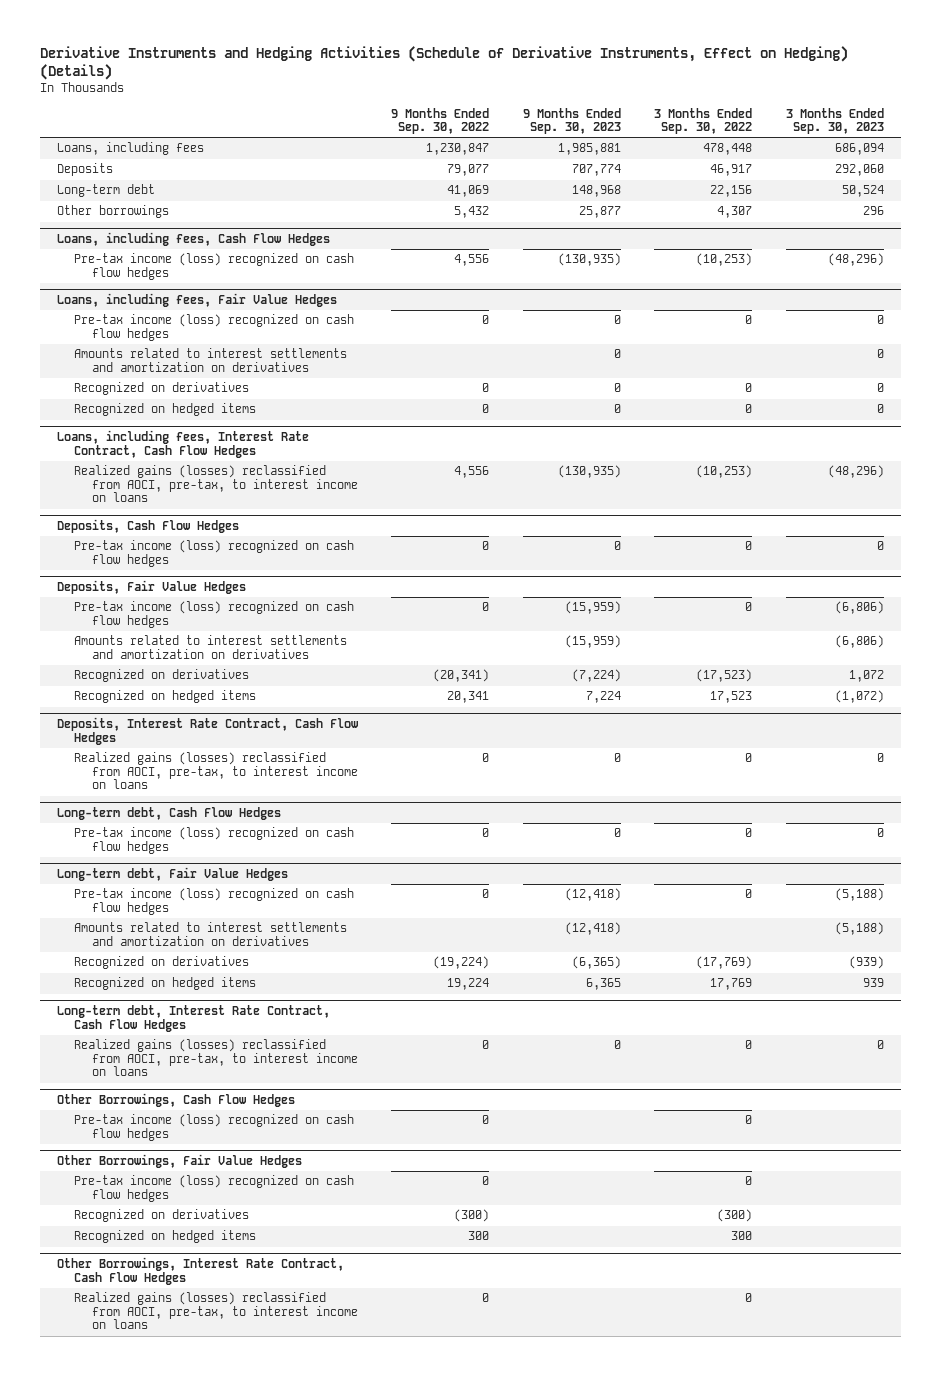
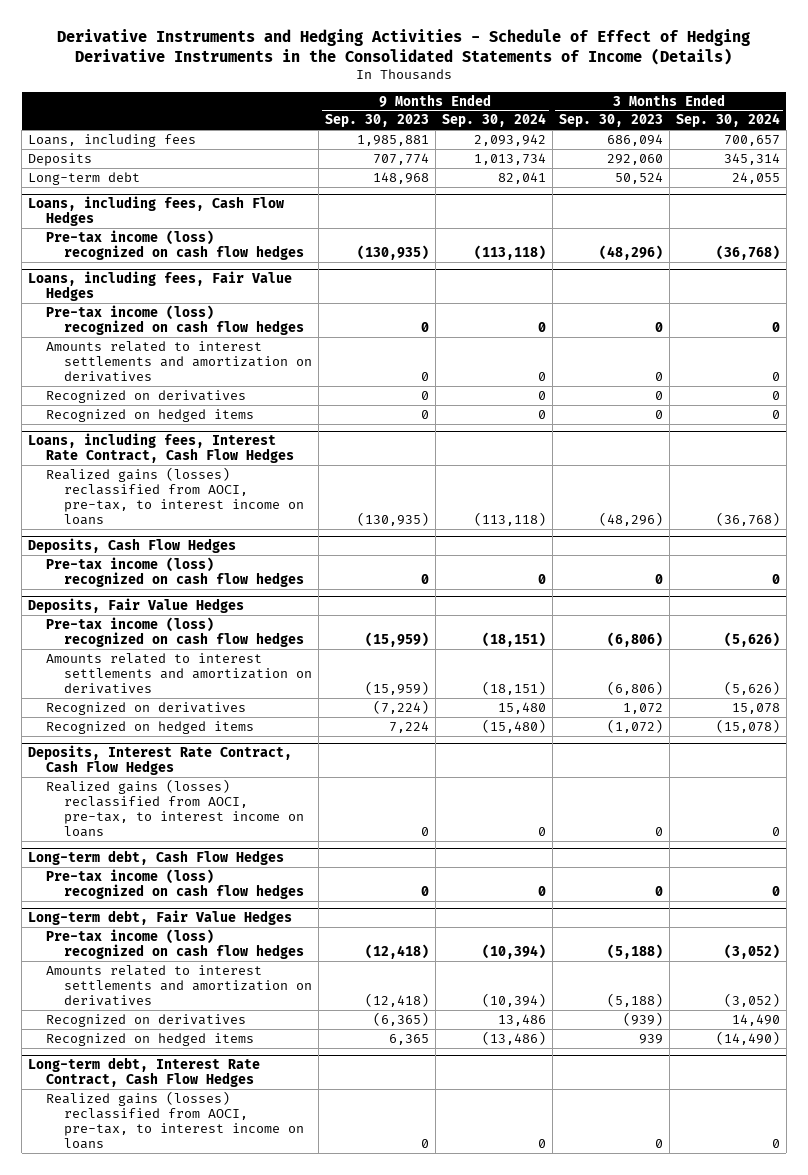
[39,45,848,80] Derivative Instruments and Hedging Activities (Schedule of Derivative Instruments, Effect on Hedging) (Details) -> [56,28,750,65] Derivative Instruments and Hedging Activities - Schedule of Effect of Hedging Derivative Instruments in the Consolidated Statements of Income (Details)
[391,107,490,135] 9 Months Ended Sep. 30, 2022 -> none
[654,107,753,135] 3 Months Ended Sep. 30, 2022 -> none
none -> [441,113,546,128] Sep. 30, 2024
none -> [675,113,780,128] Sep. 30, 2024
[56,205,169,219] Other borrowings -> none
[56,1093,295,1108] Other Borrowings, Cash Flow Hedges -> none
[74,1114,355,1141] Pre-tax income (loss) recognized on cash flow hedges -> none
[56,1154,302,1169] Other Borrowings, Fair Value Hedges -> none
[74,1175,355,1202] Pre-tax income (loss) recognized on cash flow hedges -> none
[74,1209,250,1223] Recognized on derivatives -> none
[74,1230,257,1244] Recognized on hedged items -> none
[56,1257,344,1285] Other Borrowings, Interest Rate Contract, Cash Flow Hedges -> none
[74,1292,358,1330] Realized gains (losses) reclassified from AOCI, pre-tax, to interest income on loans -> none

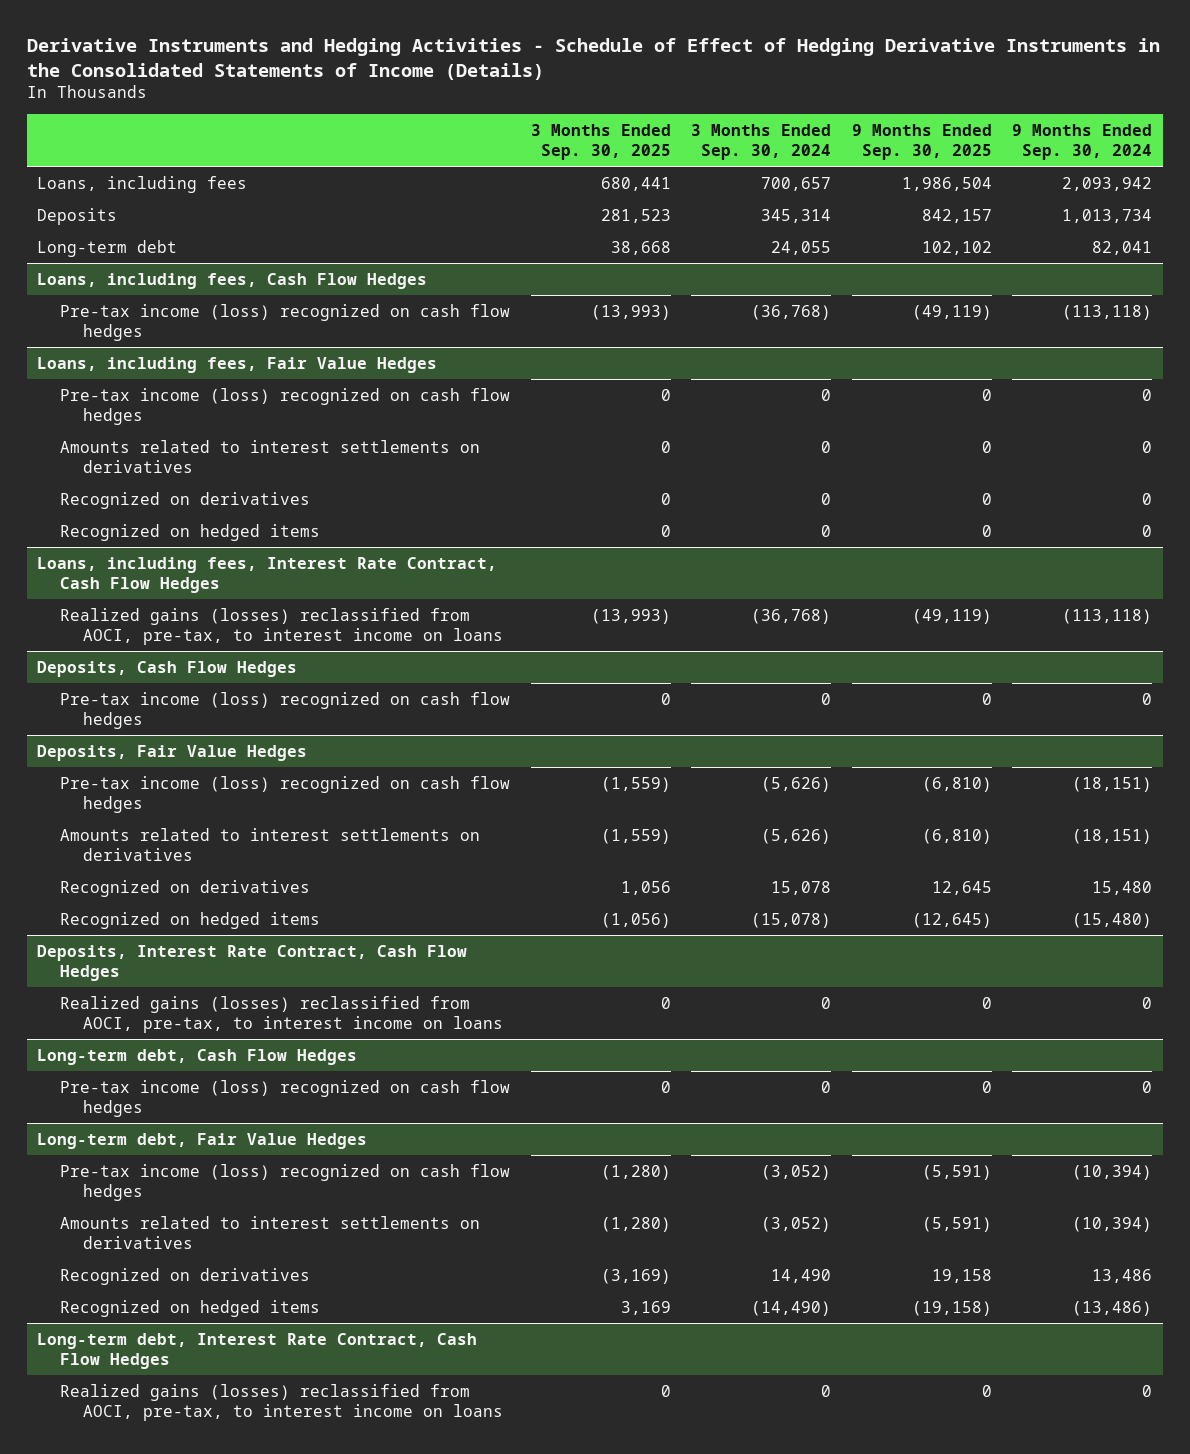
[324,114,429,128] Sep. 30, 2023 -> none
[558,114,663,128] Sep. 30, 2023 -> none
none -> [530,123,671,160] 3 Months Ended Sep. 30, 2025
none -> [851,123,992,160] 9 Months Ended Sep. 30, 2025
[46,340,313,383] Amounts related to interest settlements and amortization on derivatives -> [60,439,481,473] Amounts related to interest settlements on derivatives
[46,652,313,695] Amounts related to interest settlements and amortization on derivatives -> [60,827,481,861] Amounts related to interest settlements on derivatives
[46,964,313,1007] Amounts related to interest settlements and amortization on derivatives -> [60,1215,481,1249] Amounts related to interest settlements on derivatives

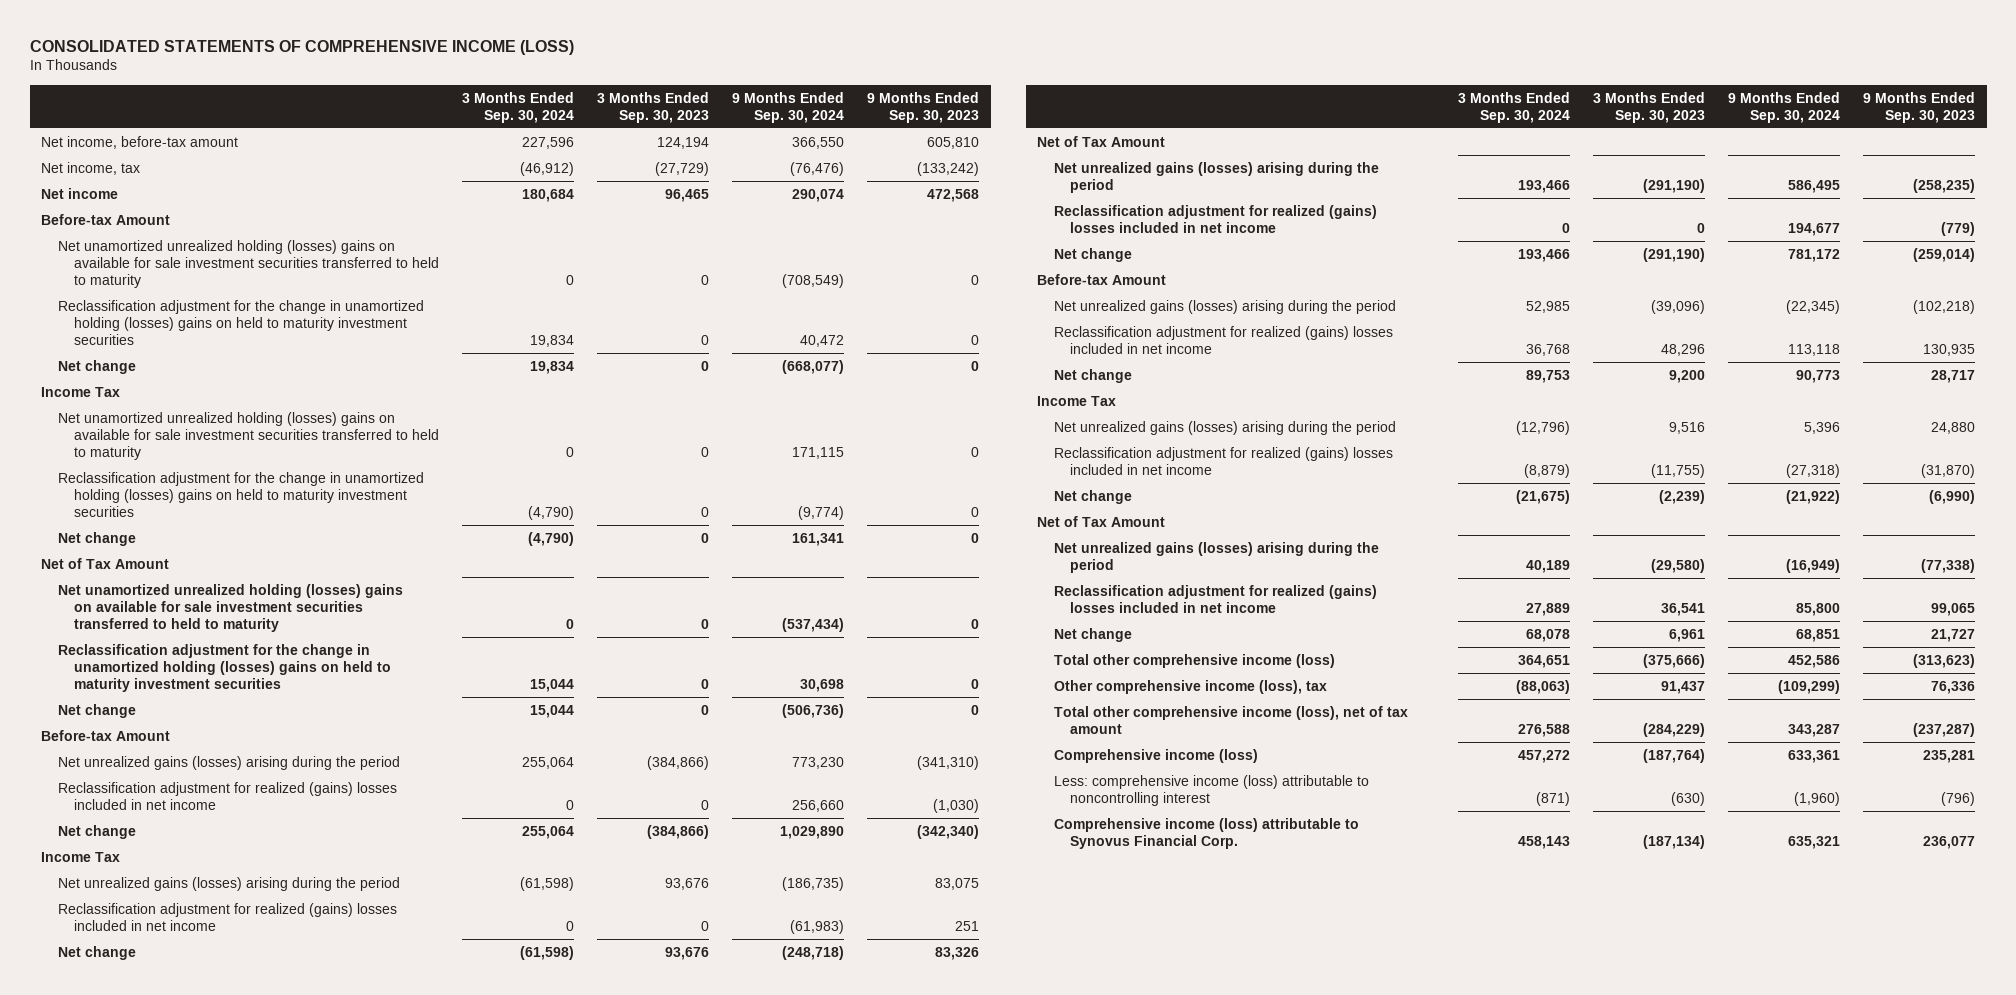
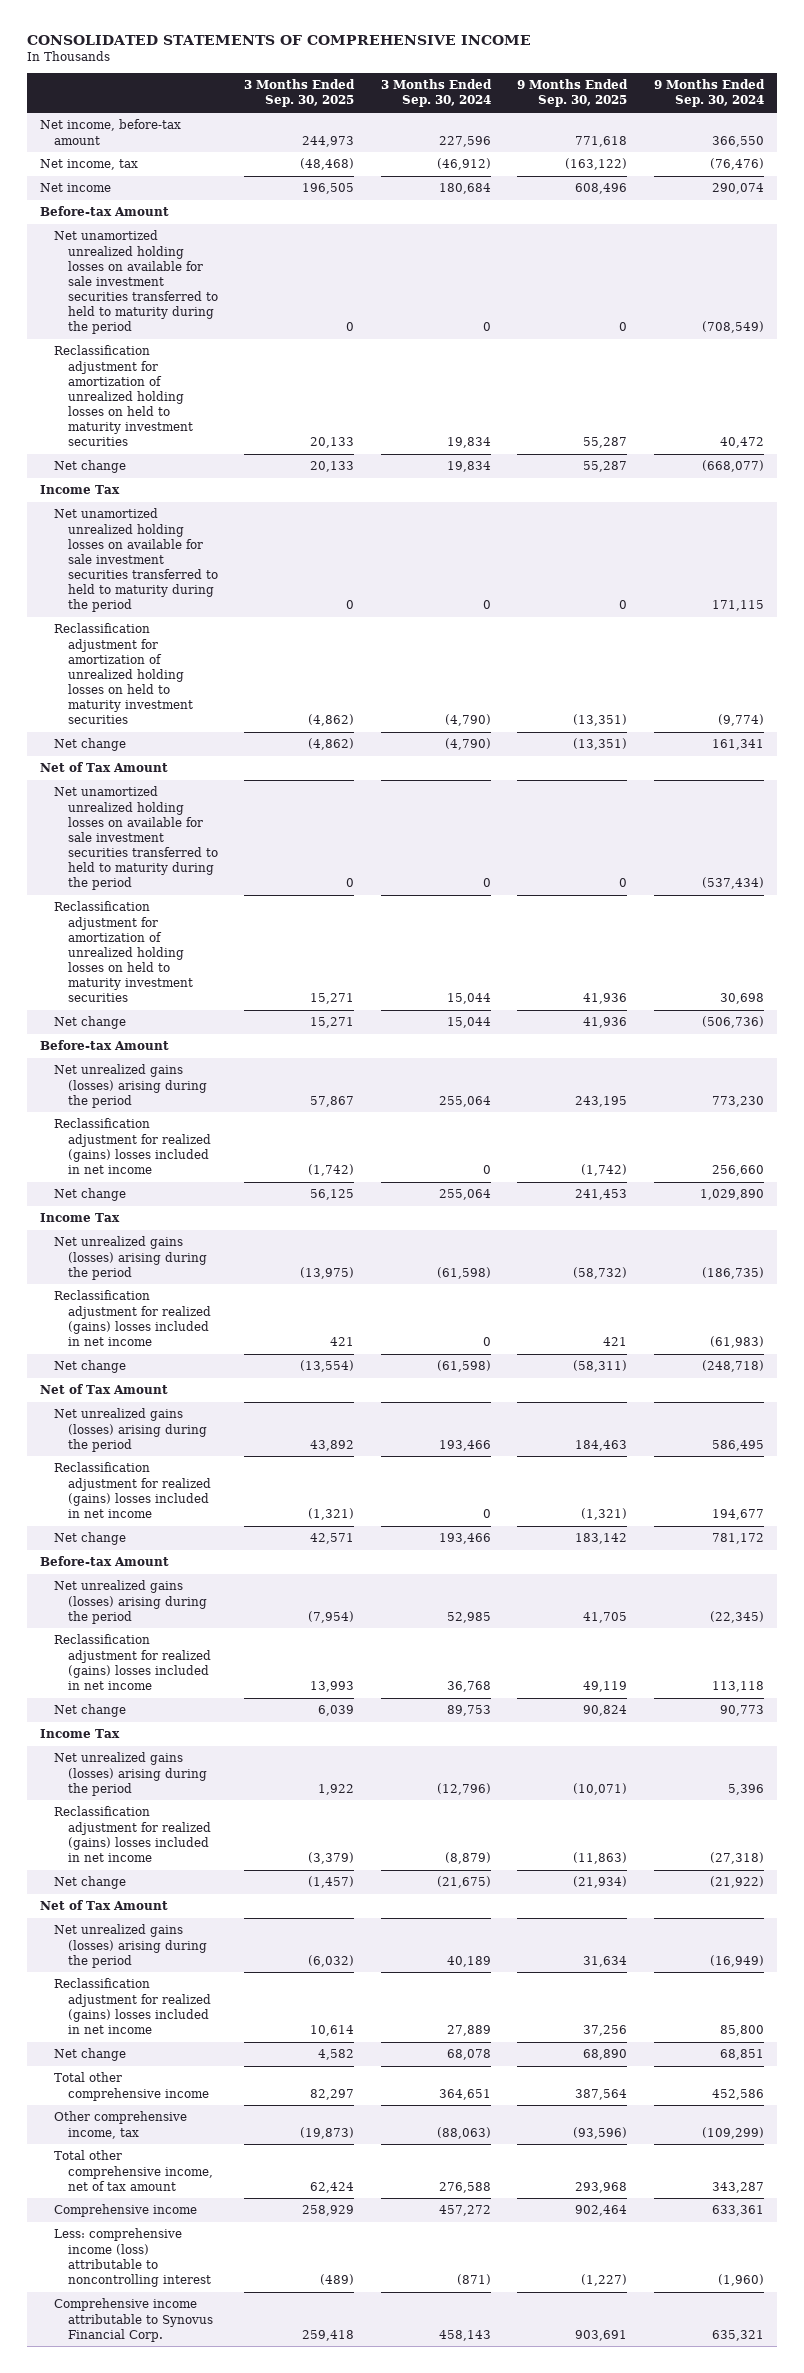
[29,39,574,55] CONSOLIDATED STATEMENTS OF COMPREHENSIVE INCOME (LOSS) -> [26,35,531,46] CONSOLIDATED STATEMENTS OF COMPREHENSIVE INCOME
[597,91,710,123] 3 Months Ended Sep. 30, 2023 -> none
[867,91,980,123] 9 Months Ended Sep. 30, 2023 -> none
none -> [244,79,356,108] 3 Months Ended Sep. 30, 2025
none -> [517,79,629,108] 9 Months Ended Sep. 30, 2025
[57,240,439,289] Net unamortized unrealized holding (losses) gains on available for sale investment securities transferred to held to maturity -> [53,230,218,335] Net unamortized unrealized holding losses on available for sale investment securities transferred to held to maturity during the period
[57,300,424,346] Reclassification adjustment for the change in unamortized holding (losses) gains on held to maturity investment securities -> [53,345,193,447] Reclassification adjustment for amortization of unrealized holding losses on held to maturity investment securities
[57,412,439,461] Net unamortized unrealized holding (losses) gains on available for sale investment securities transferred to held to maturity -> [53,508,218,613] Net unamortized unrealized holding losses on available for sale investment securities transferred to held to maturity during the period
[57,472,424,518] Reclassification adjustment for the change in unamortized holding (losses) gains on held to maturity investment securities -> [53,623,193,725] Reclassification adjustment for amortization of unrealized holding losses on held to maturity investment securities
[57,584,403,633] Net unamortized unrealized holding (losses) gains on available for sale investment securities transferred to held to maturity -> [53,786,218,891] Net unamortized unrealized holding losses on available for sale investment securities transferred to held to maturity during the period
[57,644,391,693] Reclassification adjustment for the change in unamortized holding (losses) gains on held to maturity investment securities -> [53,901,193,1003] Reclassification adjustment for amortization of unrealized holding losses on held to maturity investment securities
[1053,654,1335,669] Total other comprehensive income (loss) -> [53,2072,209,2101] Total other comprehensive income
[1053,680,1327,695] Other comprehensive income (loss), tax -> [53,2111,187,2139] Other comprehensive income, tax
[1053,706,1408,735] Total other comprehensive income (loss), net of tax amount -> [53,2150,213,2191] Total other comprehensive income, net of tax amount
[1053,749,1258,764] Comprehensive income (loss) -> [53,2204,197,2218] Comprehensive income
[1053,818,1359,850] Comprehensive income (loss) attributable to Synovus Financial Corp. -> [53,2298,213,2342] Comprehensive income attributable to Synovus Financial Corp.

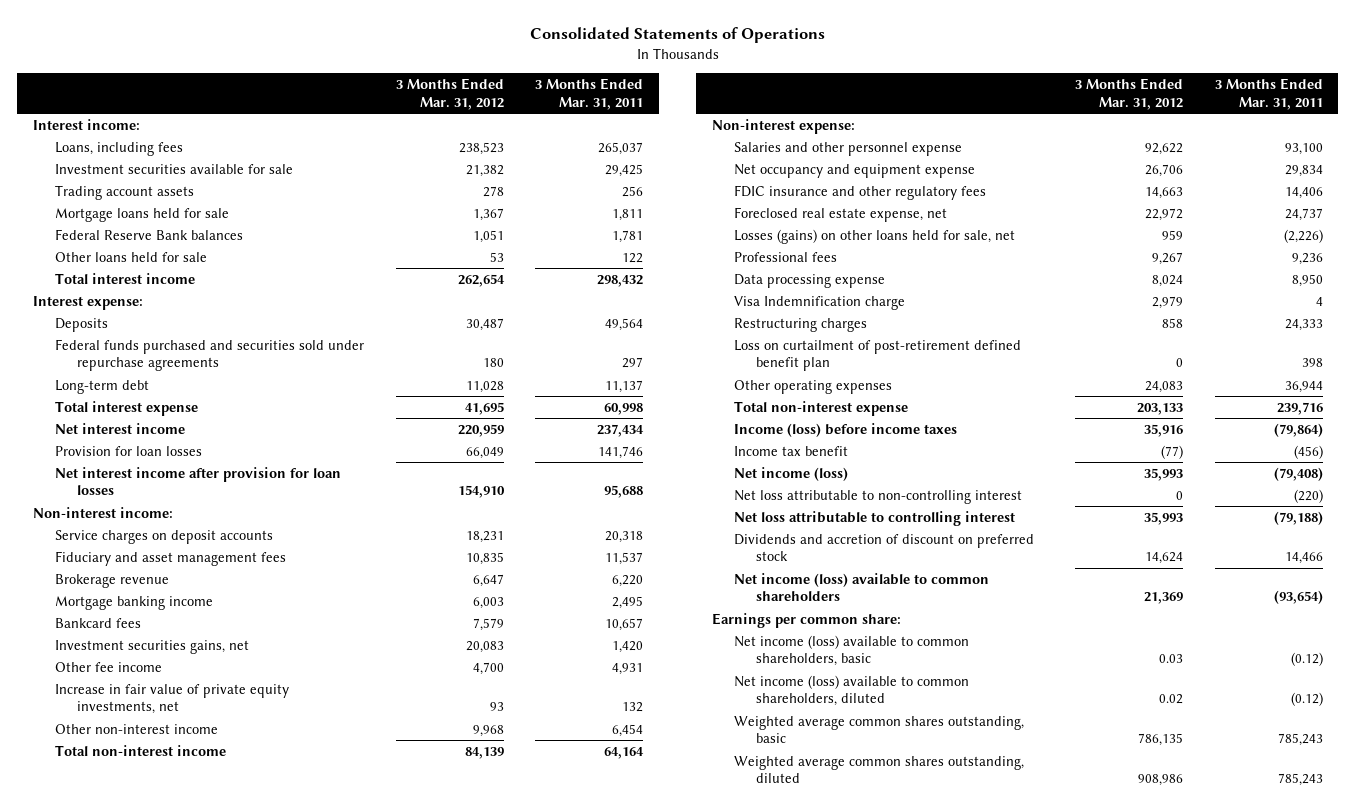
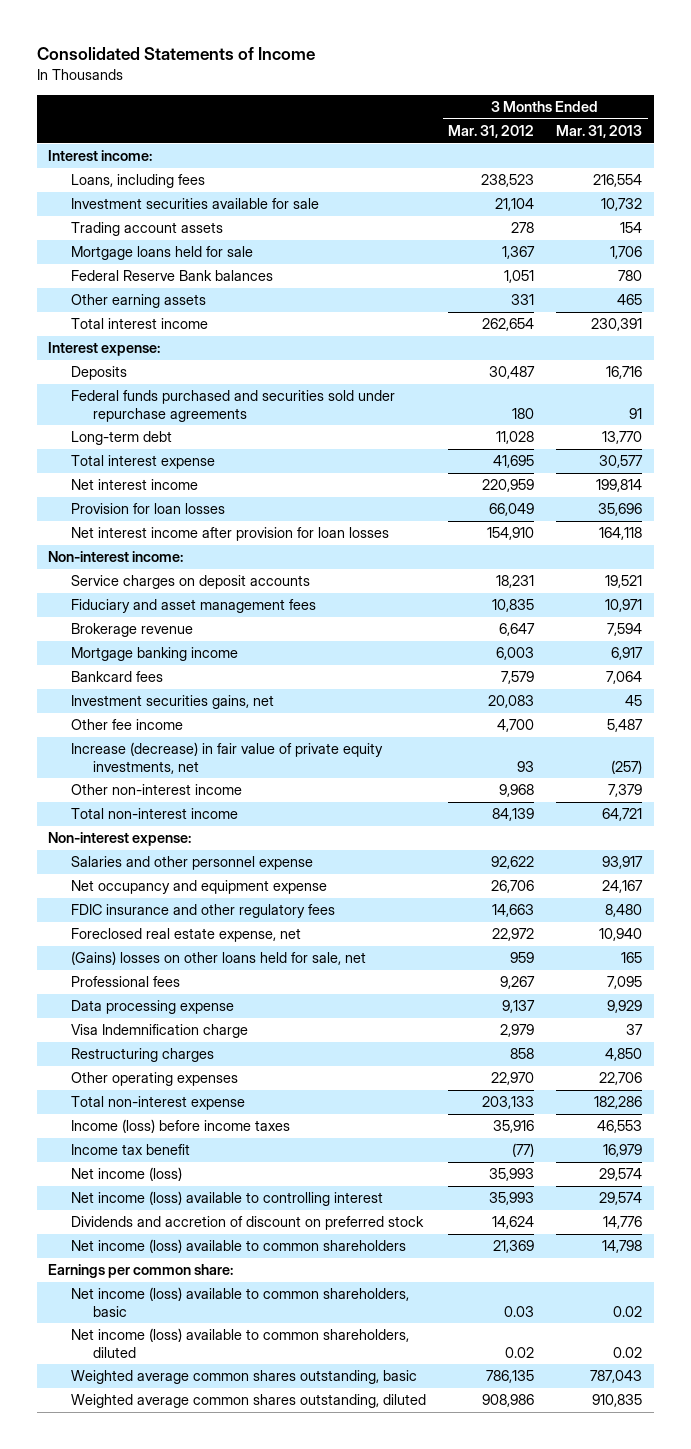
[529,27,825,44] Consolidated Statements of Operations -> [37,47,316,61] Consolidated Statements of Income
[535,78,644,110] 3 Months Ended Mar. 31, 2011 -> none
none -> [556,125,643,139] Mar. 31, 2013
[465,164,504,177] 21,382 -> [495,198,535,212] 21,104
[54,251,207,262] Other loans held for sale -> none
none -> [70,294,206,309] Other earning assets
[54,683,289,715] Increase in fair value of private equity investments, net -> [70,742,383,774] Increase (decrease) in fair value of private equity investments, net
[733,228,1015,244] Losses (gains) on other loans held for sale, net -> [70,951,366,966] (Gains) losses on other loans held for sale, net
[1151,274,1183,287] 8,024 -> [502,1000,536,1014] 9,137
[733,339,1021,372] Loss on curtailment of post-retirement defined benefit plan -> none
[1144,380,1183,393] 24,083 -> [491,1072,535,1086] 22,970
[733,489,1022,504] Net loss attributable to non-controlling interest -> none
[733,510,1015,526] Net loss attributable to controlling interest -> [70,1191,383,1207] Net income (loss) available to controlling interest

